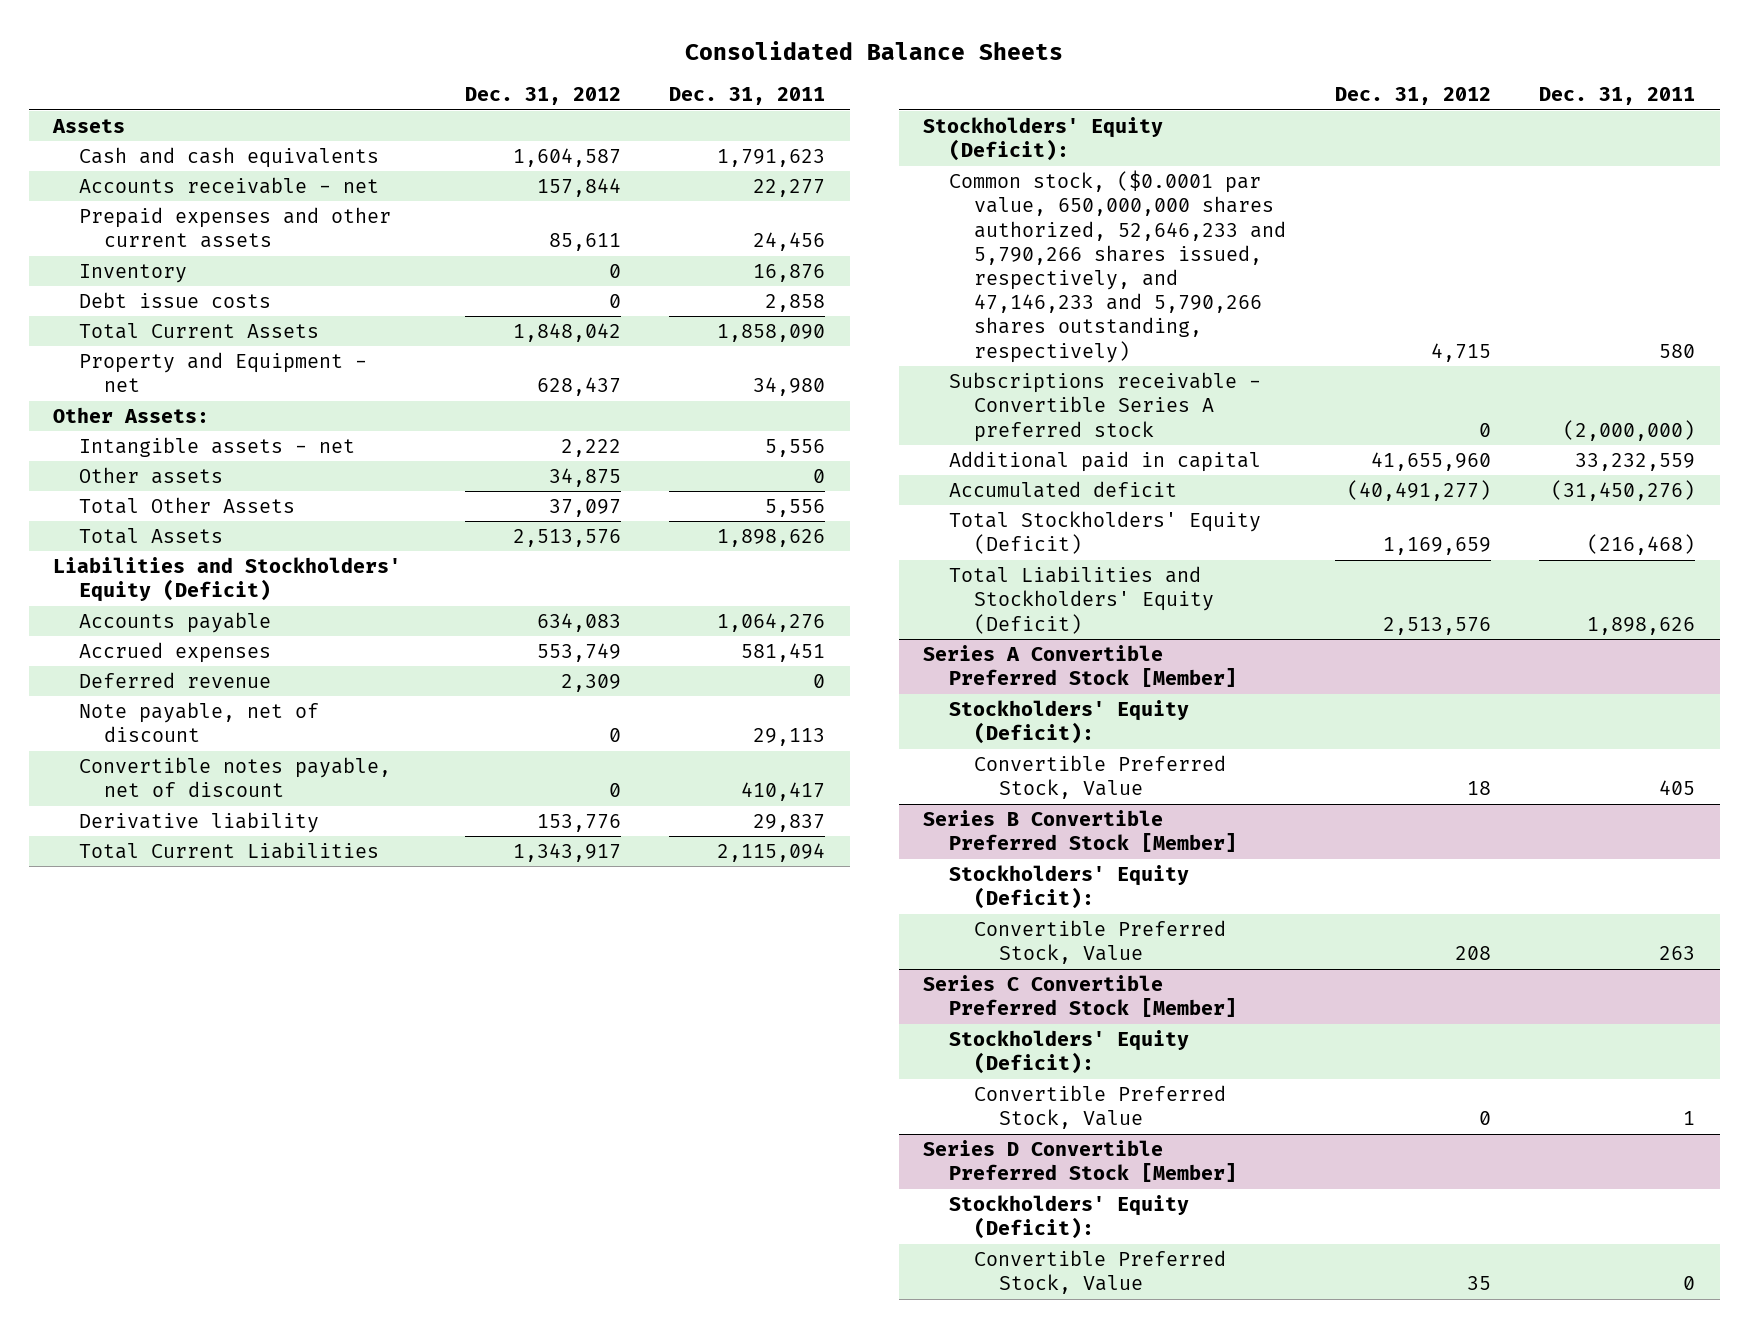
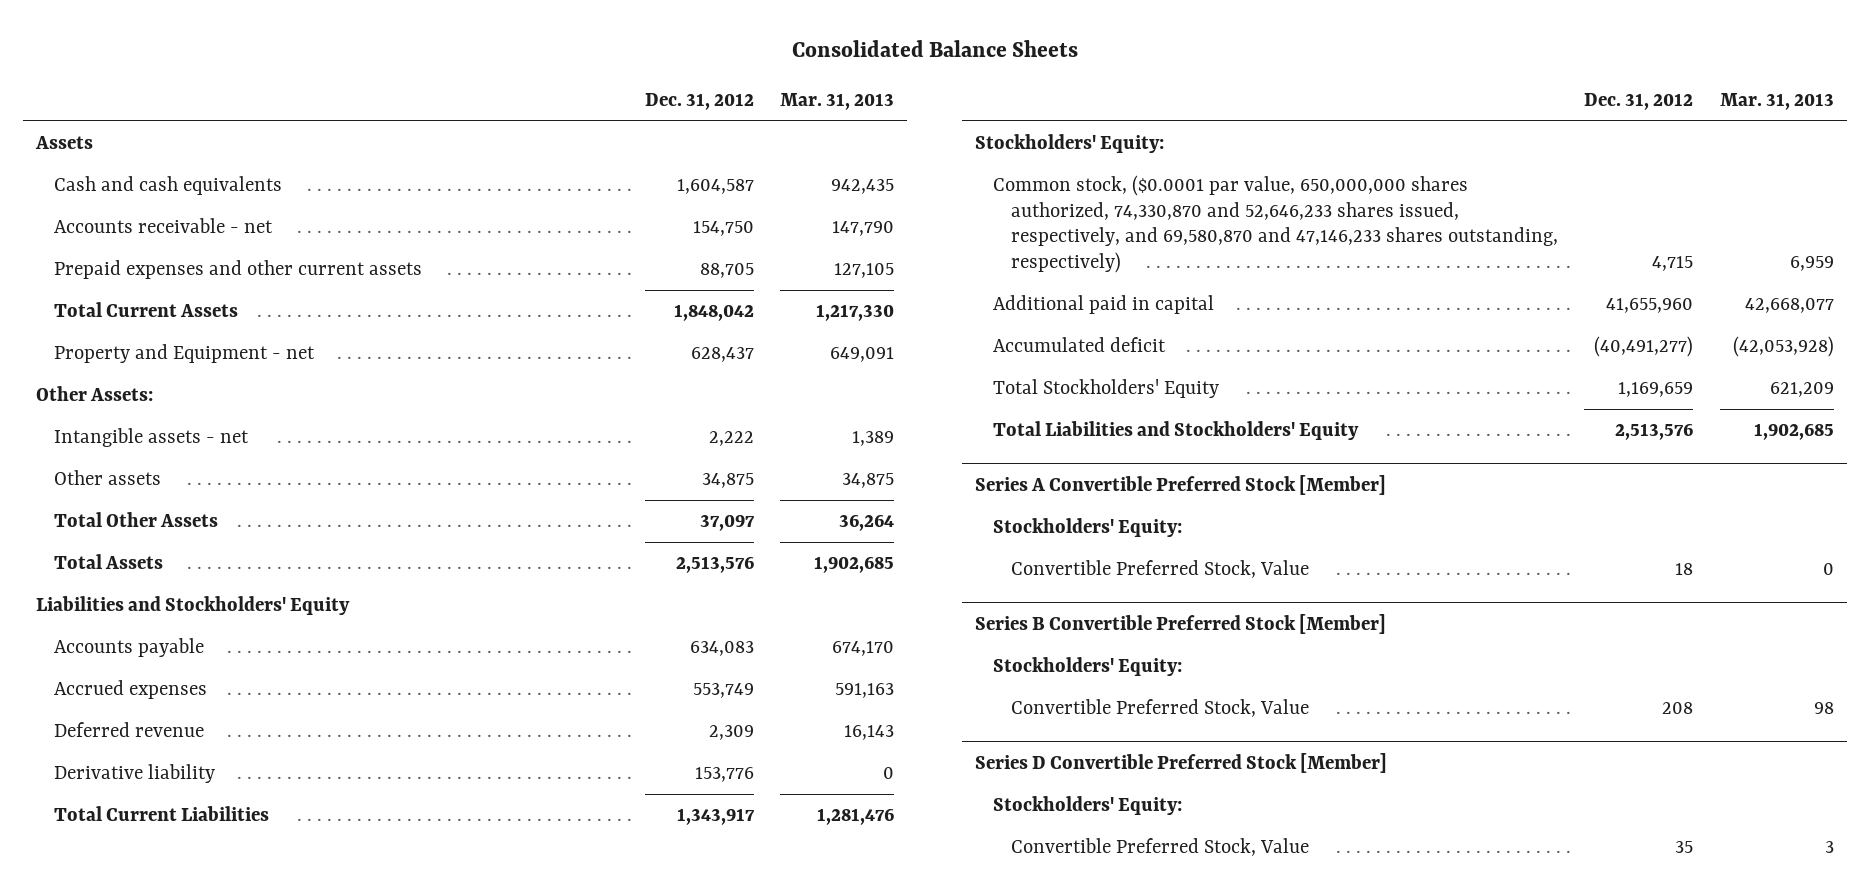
[669,87,826,106] Dec. 31, 2011 -> none
none -> [780,92,895,110] Mar. 31, 2013
[78,264,187,284] Inventory -> none
[78,292,271,309] Debt issue costs -> none
[536,178,621,198] 157,844 -> [692,221,754,237] 154,750
[548,233,621,252] 85,611 -> [699,263,754,279] 88,705
[53,557,402,603] Liabilities and Stockholders' Equity (Deficit) -> [35,596,350,616] Liabilities and Stockholders' Equity
[78,702,319,743] Note payable, net of discount -> none
[78,757,391,798] Convertible notes payable, net of discount -> none
[948,372,1261,442] Subscriptions receivable - Convertible Series A preferred stock -> none
[923,117,1164,162] Stockholders' Equity (Deficit): -> [975,134,1165,154] Stockholders' Equity:
[948,170,1286,363] Common stock, ($0.0001 par value, 650,000,000 shares authorized, 52,646,233 and 5,790,266 shares issued, respectively, and 47,146,233 and 5,790,266 shares outstanding, respectively) -> [993,175,1559,273] Common stock, ($0.0001 par value, 650,000,000 shares authorized, 74,330,870 and 52,646,233 shares issued, respectively, and 69,580,870 and 47,146,233 shares outstanding, respectively)
[948,511,1261,555] Total Stockholders' Equity (Deficit) -> [993,379,1220,399] Total Stockholders' Equity
[948,566,1214,634] Total Liabilities and Stockholders' Equity (Deficit) -> [993,421,1360,441] Total Liabilities and Stockholders' Equity
[948,700,1189,745] Stockholders' Equity (Deficit): -> [993,518,1183,538] Stockholders' Equity:
[948,865,1189,910] Stockholders' Equity (Deficit): -> [993,657,1183,677] Stockholders' Equity:
[923,975,1237,1018] Series C Convertible Preferred Stock [Member] -> none
[948,1030,1189,1075] Stockholders' Equity (Deficit): -> none
[973,1085,1226,1130] Convertible Preferred Stock, Value -> none
[948,1195,1189,1240] Stockholders' Equity (Deficit): -> [993,796,1183,816] Stockholders' Equity:

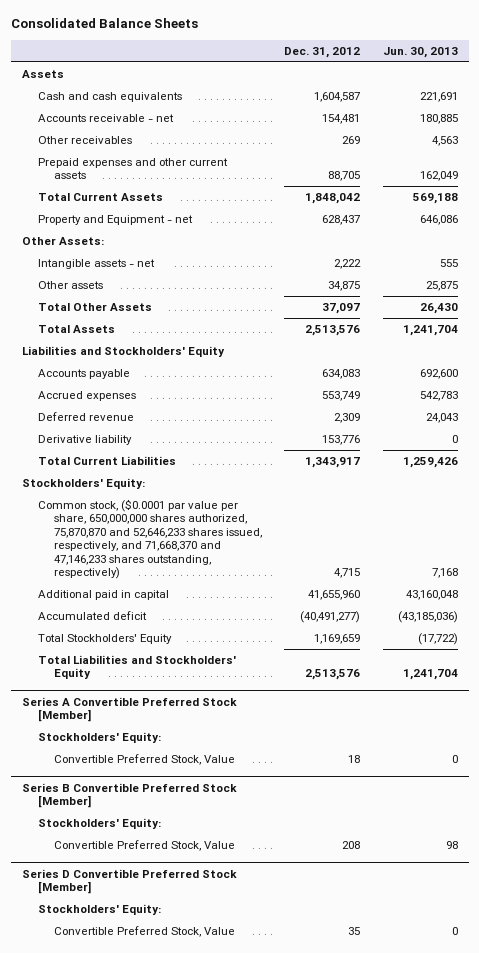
[780,92,895,110] Mar. 31, 2013 -> none
none -> [382,46,458,58] Jun. 30, 2013
[692,221,754,237] 154,750 -> [322,114,361,125] 154,481
none -> [37,136,132,145] Other receivables
[993,175,1559,273] Common stock, ($0.0001 par value, 650,000,000 shares authorized, 74,330,870 and 52,646,233 shares issued, respectively, and 69,580,870 and 47,146,233 shares outstanding, respectively) -> [37,499,263,580] Common stock, ($0.0001 par value per share, 650,000,000 shares authorized, 75,870,870 and 52,646,233 shares issued, respectively, and 71,668,370 and 47,146,233 shares outstanding, respectively)

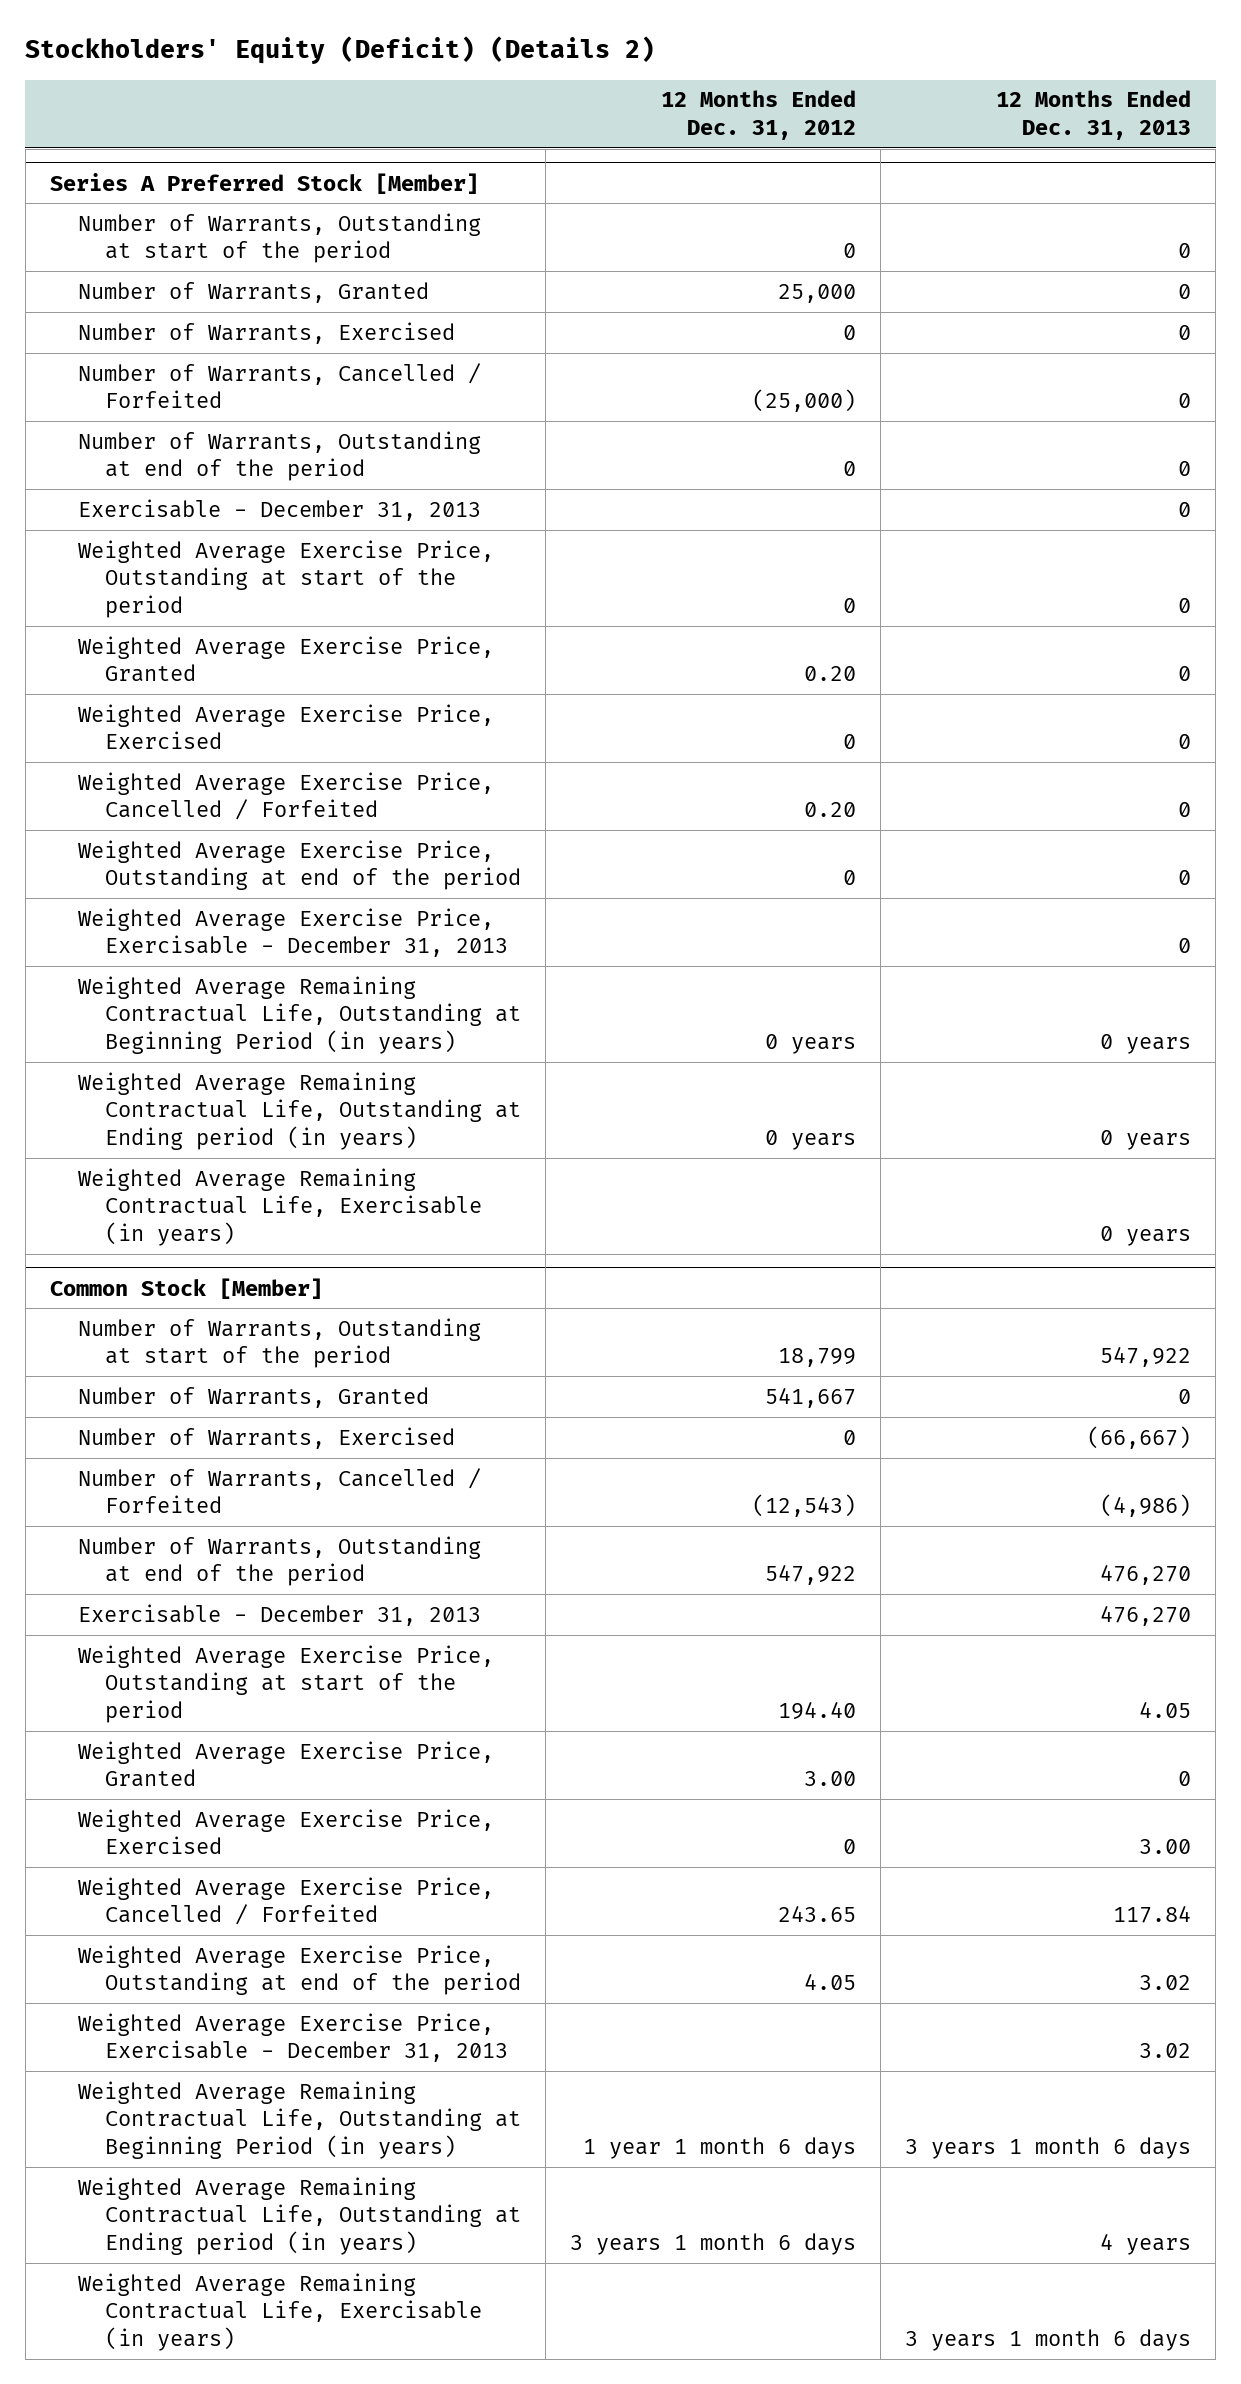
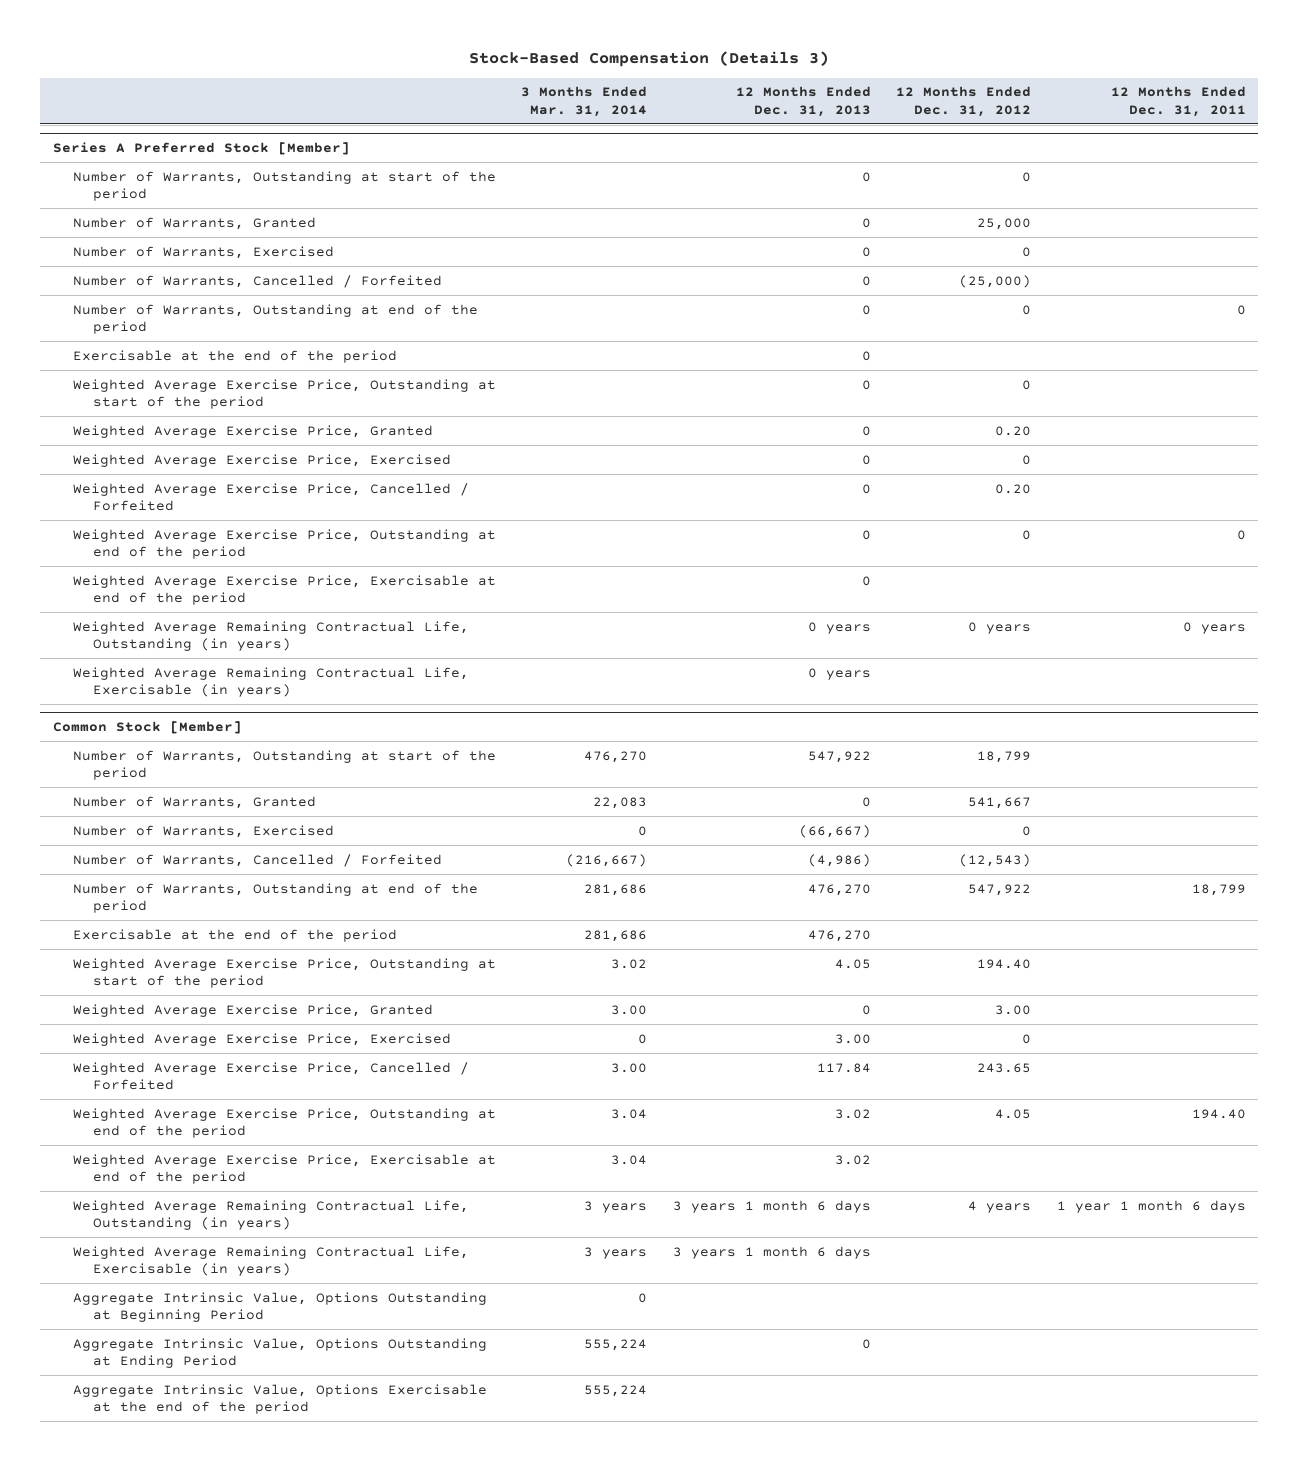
[25,36,656,65] Stockholders' Equity (Deficit) (Details 2) -> [469,51,830,68] Stock-Based Compensation (Details 3)
none -> [521,86,648,117] 3 Months Ended Mar. 31, 2014
none -> [1110,86,1246,117] 12 Months Ended Dec. 31, 2011
[77,498,481,521] Exercisable - December 31, 2013 -> [73,349,398,363] Exercisable at the end of the period
[77,1071,522,1151] Weighted Average Remaining Contractual Life, Outstanding at Ending period (in years) -> none
[77,907,509,958] Weighted Average Exercise Price, Exercisable - December 31, 2013 -> [73,574,497,605] Weighted Average Exercise Price, Exercisable at end of the period
[77,975,522,1055] Weighted Average Remaining Contractual Life, Outstanding at Beginning Period (in years) -> [73,620,470,651] Weighted Average Remaining Contractual Life, Outstanding (in years)
[77,1603,481,1626] Exercisable - December 31, 2013 -> [73,928,398,942] Exercisable at the end of the period
[77,2176,522,2256] Weighted Average Remaining Contractual Life, Outstanding at Ending period (in years) -> none
[77,2012,509,2063] Weighted Average Exercise Price, Exercisable - December 31, 2013 -> [73,1153,497,1184] Weighted Average Exercise Price, Exercisable at end of the period
[77,2080,522,2160] Weighted Average Remaining Contractual Life, Outstanding at Beginning Period (in years) -> [73,1199,470,1230] Weighted Average Remaining Contractual Life, Outstanding (in years)
[583,2137,857,2160] 1 year 1 month 6 days -> [968,1200,1032,1213] 4 years
none -> [73,1291,488,1322] Aggregate Intrinsic Value, Options Outstanding at Beginning Period
none -> [73,1337,488,1368] Aggregate Intrinsic Value, Options Outstanding at Ending Period
none -> [73,1383,488,1414] Aggregate Intrinsic Value, Options Exercisable at the end of the period

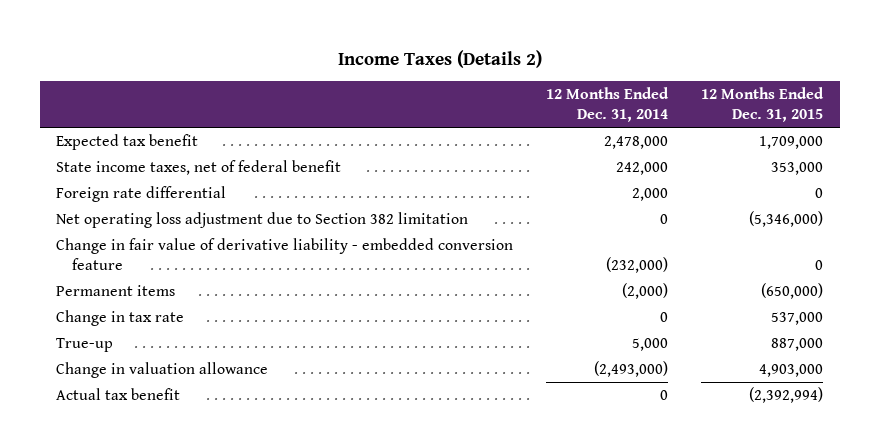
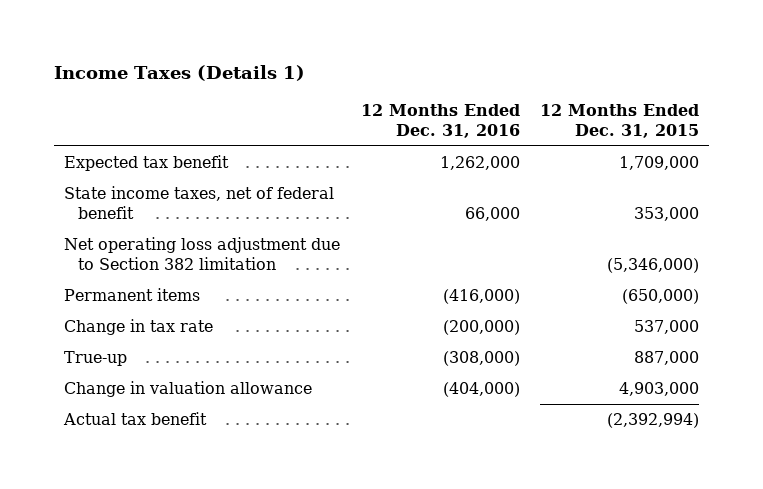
[337,49,542,68] Income Taxes (Details 2) -> [54,64,306,81] Income Taxes (Details 1)
[546,86,670,123] 12 Months Ended Dec. 31, 2014 -> none
none -> [360,103,520,139] 12 Months Ended Dec. 31, 2016
[56,185,227,202] Foreign rate differential -> none
[56,237,514,271] Change in fair value of derivative liability - embedded conversion feature -> none

